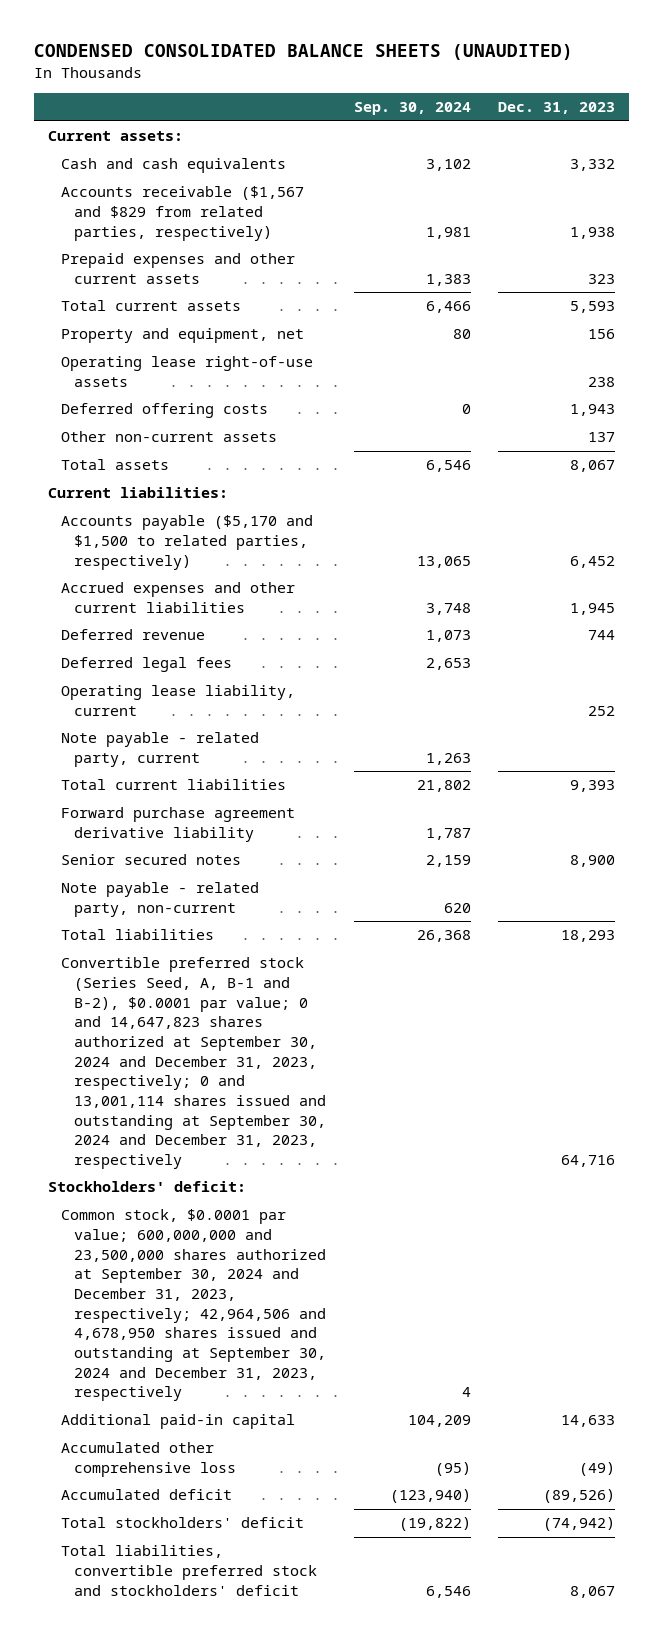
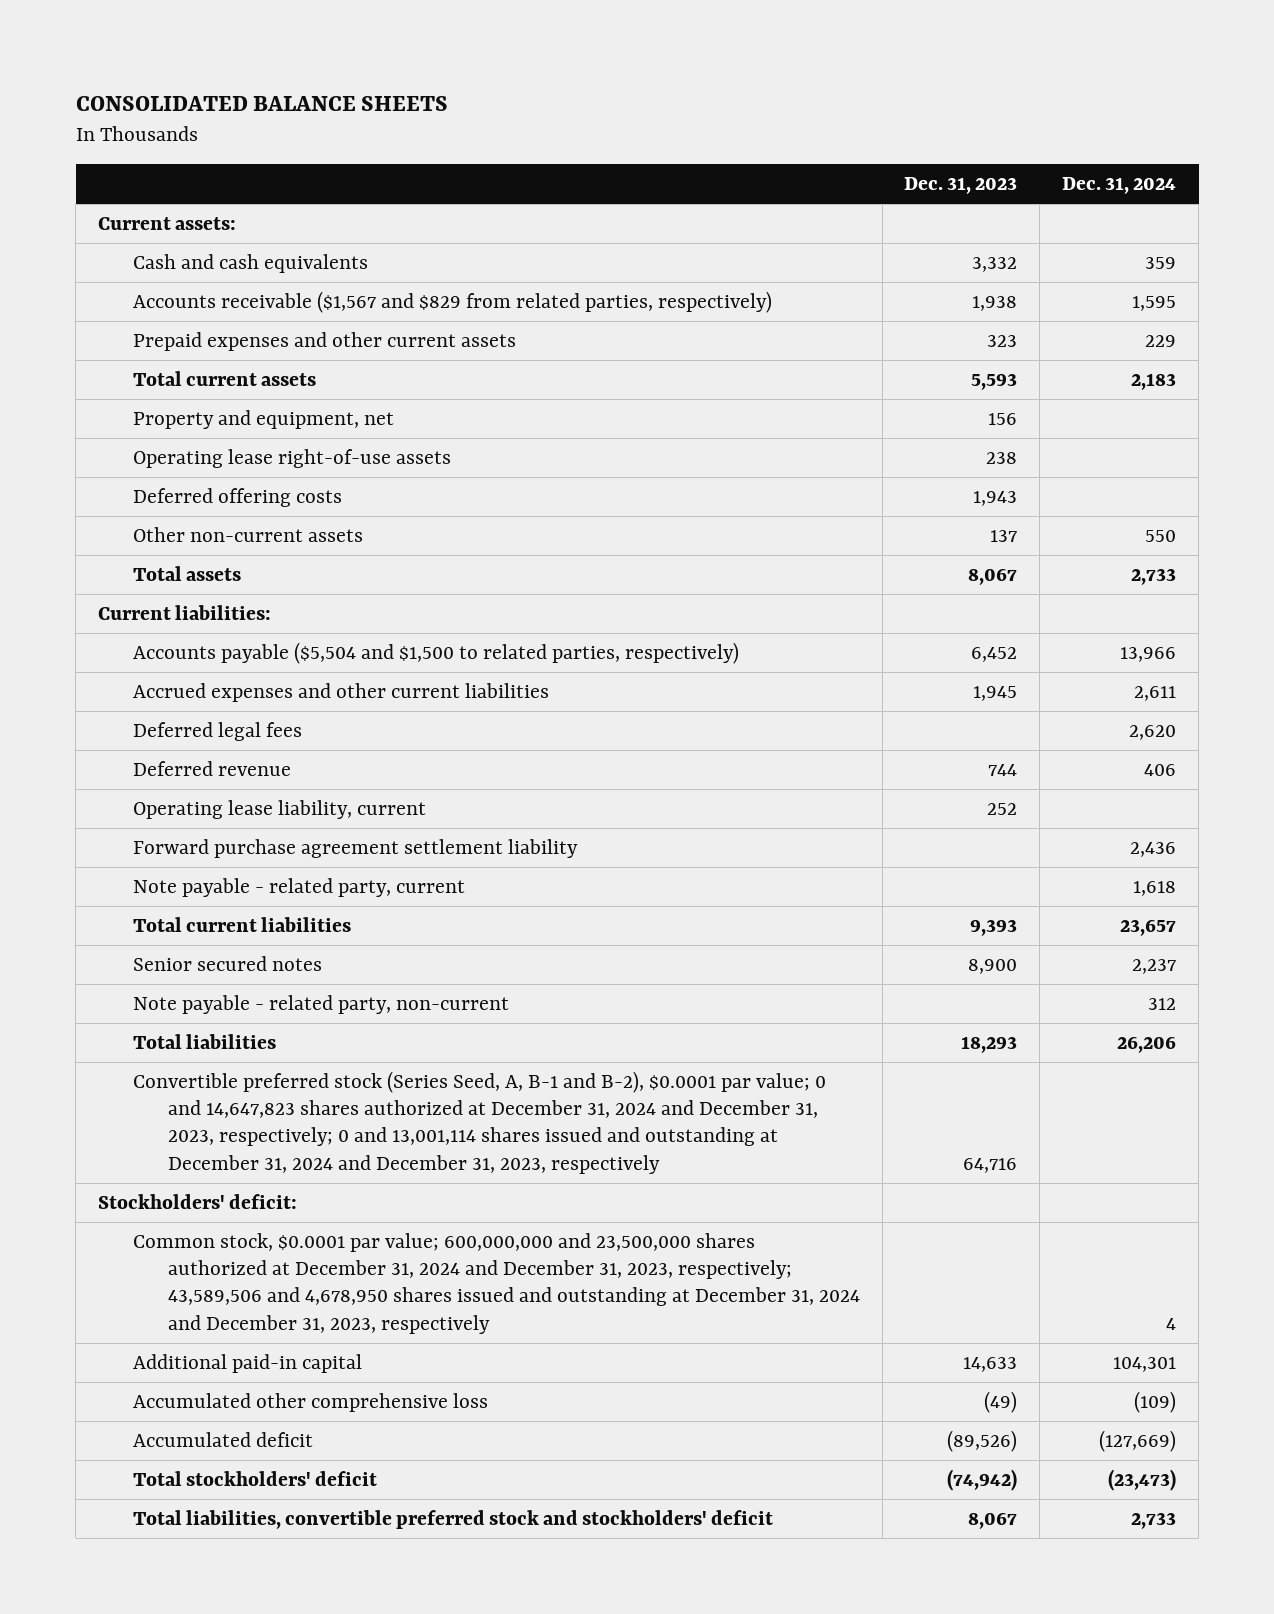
[33,44,573,61] CONDENSED CONSOLIDATED BALANCE SHEETS (UNAUDITED) -> [75,95,448,111] CONSOLIDATED BALANCE SHEETS
[353,102,471,116] Sep. 30, 2024 -> none
none -> [1062,177,1177,195] Dec. 31, 2024
[60,515,313,570] Accounts payable ($5,170 and $1,500 to related parties, respectively) -> [132,642,739,665] Accounts payable ($5,504 and $1,500 to related parties, respectively)
[60,629,205,641] Deferred revenue -> [132,761,291,777] Deferred revenue
none -> [132,839,578,859] Forward purchase agreement settlement liability
[60,807,295,842] Forward purchase agreement derivative liability -> none
[60,957,327,1169] Convertible preferred stock (Series Seed, A, B-1 and B-2), $0.0001 par value; 0 and 14,647,823 shares authorized at September 30, 2024 and December 31, 2023, respectively; 0 and 13,001,114 shares issued and outstanding at September 30, 2024 and December 31, 2023, respectively -> [132,1071,826,1174] Convertible preferred stock (Series Seed, A, B-1 and B-2), $0.0001 par value; 0 and 14,647,823 shares authorized at December 31, 2024 and December 31, 2023, respectively; 0 and 13,001,114 shares issued and outstanding at December 31, 2024 and December 31, 2023, respectively
[60,1209,327,1402] Common stock, $0.0001 par value; 600,000,000 and 23,500,000 shares authorized at September 30, 2024 and December 31, 2023, respectively; 42,964,506 and 4,678,950 shares issued and outstanding at September 30, 2024 and December 31, 2023, respectively -> [132,1233,860,1334] Common stock, $0.0001 par value; 600,000,000 and 23,500,000 shares authorized at December 31, 2024 and December 31, 2023, respectively; 43,589,506 and 4,678,950 shares issued and outstanding at December 31, 2024 and December 31, 2023, respectively

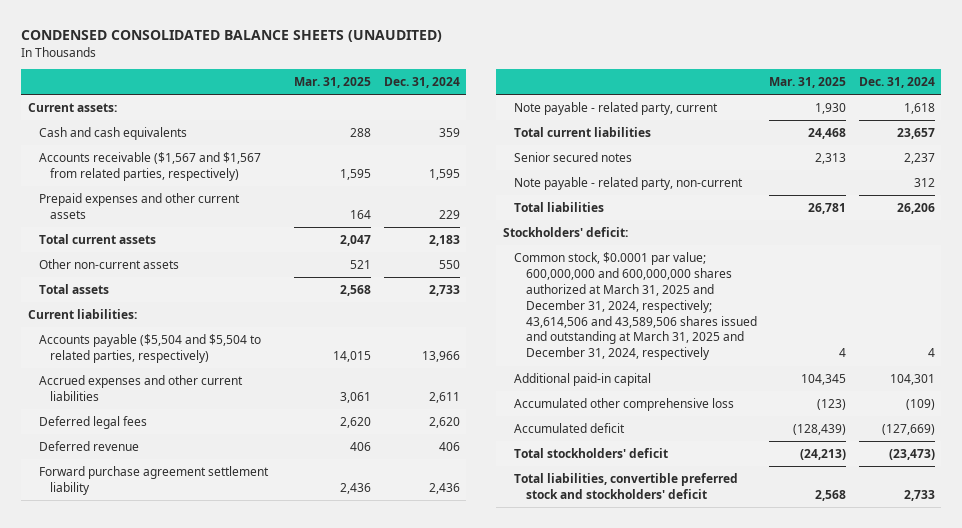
[75,95,448,111] CONSOLIDATED BALANCE SHEETS -> [21,30,443,43] CONDENSED CONSOLIDATED BALANCE SHEETS (UNAUDITED)
[904,177,1018,195] Dec. 31, 2023 -> none
none -> [294,77,372,89] Mar. 31, 2025
[132,291,772,314] Accounts receivable ($1,567 and $829 from related parties, respectively) -> [39,152,262,181] Accounts receivable ($1,567 and $1,567 from related parties, respectively)
[132,410,394,430] Property and equipment, net -> none
[132,449,451,469] Operating lease right-of-use assets -> none
[132,488,342,508] Deferred offering costs -> none
[132,642,739,665] Accounts payable ($5,504 and $1,500 to related parties, respectively) -> [39,334,262,363] Accounts payable ($5,504 and $5,504 to related parties, respectively)
[132,800,426,820] Operating lease liability, current -> none
[132,1071,826,1174] Convertible preferred stock (Series Seed, A, B-1 and B-2), $0.0001 par value; 0 and 14,647,823 shares authorized at December 31, 2024 and December 31, 2023, respectively; 0 and 13,001,114 shares issued and outstanding at December 31, 2024 and December 31, 2023, respectively -> none
[132,1233,860,1334] Common stock, $0.0001 par value; 600,000,000 and 23,500,000 shares authorized at December 31, 2024 and December 31, 2023, respectively; 43,589,506 and 4,678,950 shares issued and outstanding at December 31, 2024 and December 31, 2023, respectively -> [514,252,757,361] Common stock, $0.0001 par value; 600,000,000 and 600,000,000 shares authorized at March 31, 2025 and December 31, 2024, respectively; 43,614,506 and 43,589,506 shares issued and outstanding at March 31, 2025 and December 31, 2024, respectively

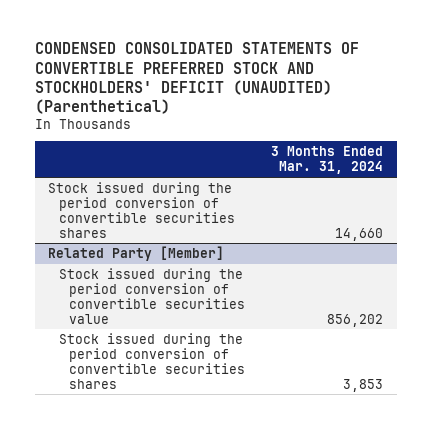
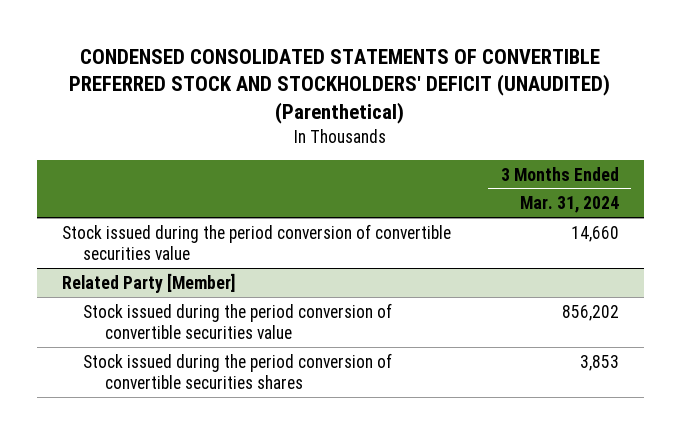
[48,181,235,238] Stock issued during the period conversion of convertible securities shares -> [61,223,451,260] Stock issued during the period conversion of convertible securities value

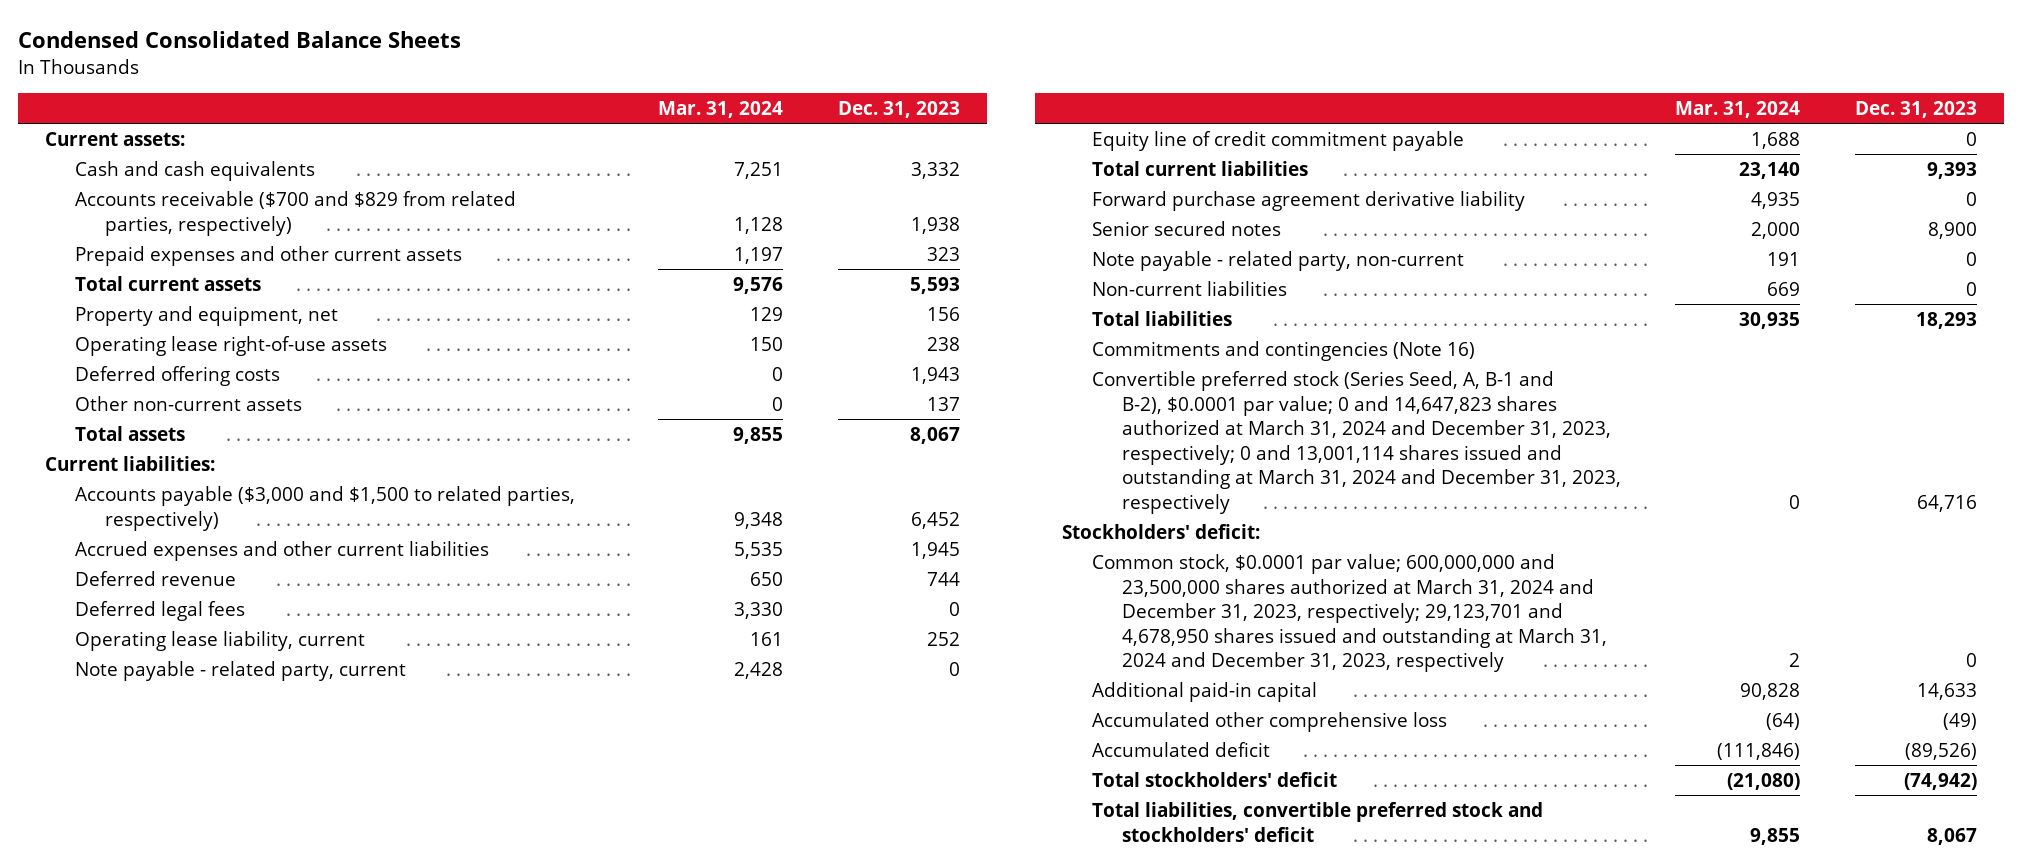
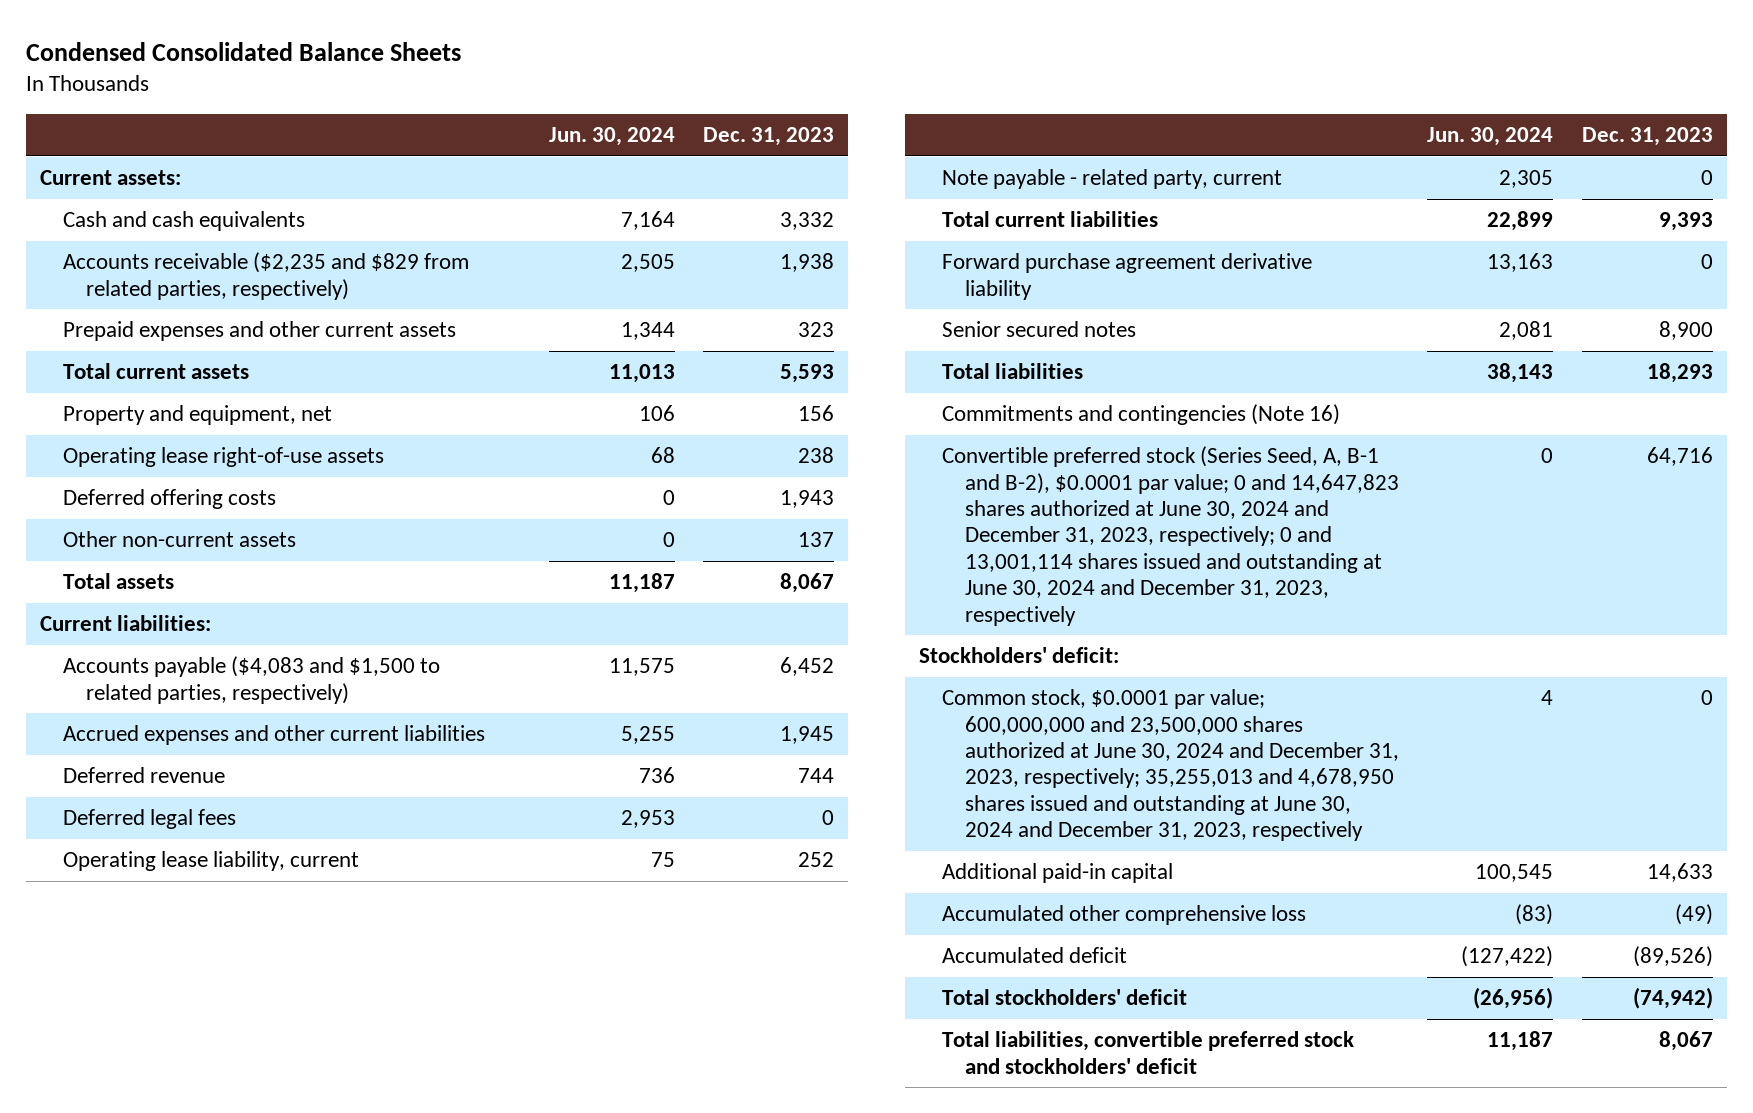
[658,101,784,119] Mar. 31, 2024 -> none
none -> [548,127,675,147] Jun. 30, 2024
[75,190,517,236] Accounts receivable ($700 and $829 from related parties, respectively) -> [63,252,470,300] Accounts receivable ($2,235 and $829 from related parties, respectively)
[75,485,576,531] Accounts payable ($3,000 and $1,500 to related parties, respectively) -> [63,656,441,704] Accounts payable ($4,083 and $1,500 to related parties, respectively)
[1092,130,1465,151] Equity line of credit commitment payable -> none
[1092,250,1465,271] Note payable - related party, non-current -> none
[1092,280,1288,296] Non-current liabilities -> none
[1092,370,1622,514] Convertible preferred stock (Series Seed, A, B-1 and B-2), $0.0001 par value; 0 and 14,647,823 shares authorized at March 31, 2024 and December 31, 2023, respectively; 0 and 13,001,114 shares issued and outstanding at March 31, 2024 and December 31, 2023, respectively -> [942,446,1400,626] Convertible preferred stock (Series Seed, A, B-1 and B-2), $0.0001 par value; 0 and 14,647,823 shares authorized at June 30, 2024 and December 31, 2023, respectively; 0 and 13,001,114 shares issued and outstanding at June 30, 2024 and December 31, 2023, respectively
[1092,553,1608,673] Common stock, $0.0001 par value; 600,000,000 and 23,500,000 shares authorized at March 31, 2024 and December 31, 2023, respectively; 29,123,701 and 4,678,950 shares issued and outstanding at March 31, 2024 and December 31, 2023, respectively -> [942,689,1400,842] Common stock, $0.0001 par value; 600,000,000 and 23,500,000 shares authorized at June 30, 2024 and December 31, 2023, respectively; 35,255,013 and 4,678,950 shares issued and outstanding at June 30, 2024 and December 31, 2023, respectively

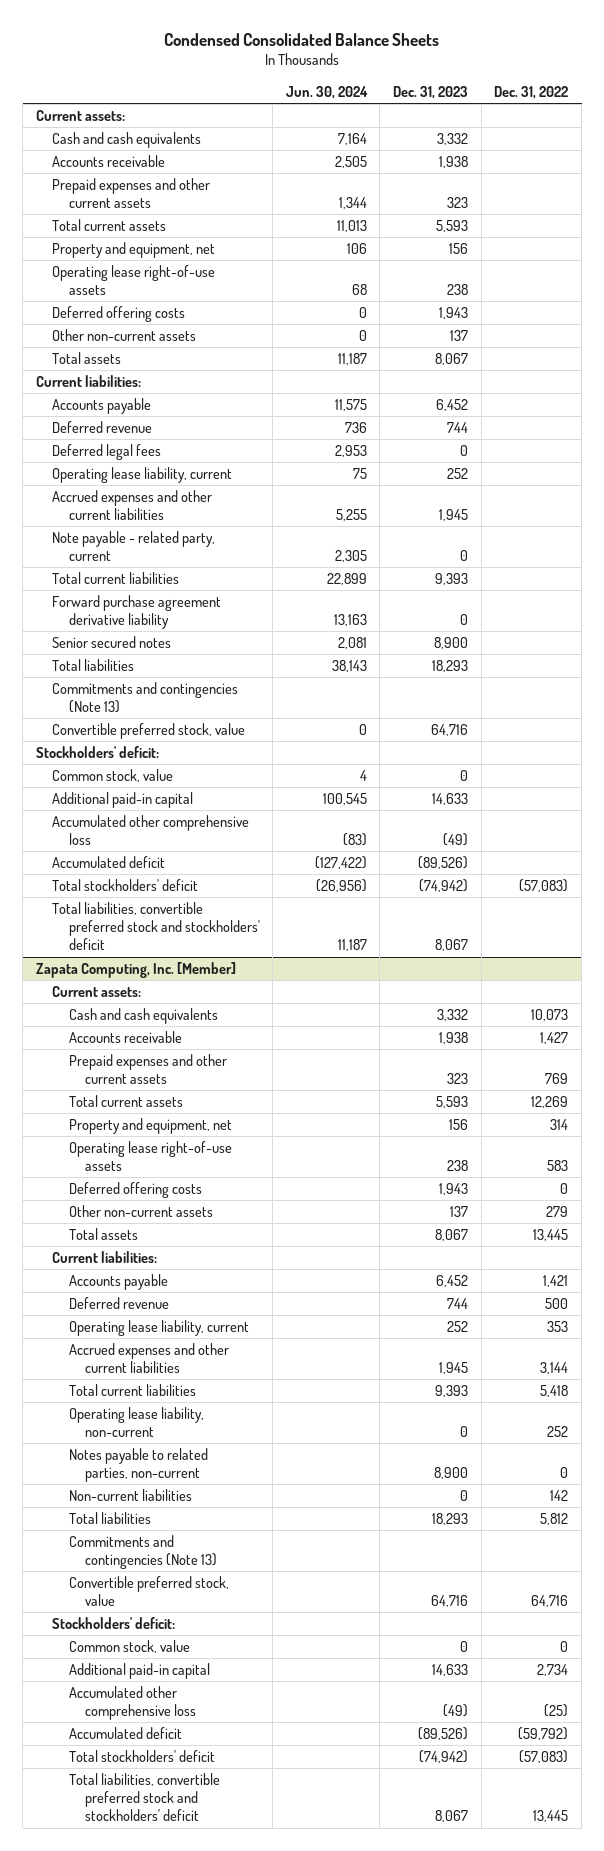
none -> [494,86,569,100] Dec. 31, 2022
[63,252,470,300] Accounts receivable ($2,235 and $829 from related parties, respectively) -> [52,154,166,167] Accounts receivable
[63,656,441,704] Accounts payable ($4,083 and $1,500 to related parties, respectively) -> [52,397,152,414] Accounts payable
[63,725,486,746] Accrued expenses and other current liabilities -> [52,489,213,521] Accrued expenses and other current liabilities
[942,404,1341,426] Commitments and contingencies (Note 16) -> [52,681,239,714] Commitments and contingencies (Note 13)
[942,446,1400,626] Convertible preferred stock (Series Seed, A, B-1 and B-2), $0.0001 par value; 0 and 14,647,823 shares authorized at June 30, 2024 and December 31, 2023, respectively; 0 and 13,001,114 shares issued and outstanding at June 30, 2024 and December 31, 2023, respectively -> [52,722,246,739] Convertible preferred stock, value
[942,689,1400,842] Common stock, $0.0001 par value; 600,000,000 and 23,500,000 shares authorized at June 30, 2024 and December 31, 2023, respectively; 35,255,013 and 4,678,950 shares issued and outstanding at June 30, 2024 and December 31, 2023, respectively -> [52,768,174,782] Common stock, value
none -> [35,961,236,978] Zapata Computing, Inc. [Member]
none -> [52,985,142,997] Current assets:
none -> [68,1007,218,1024] Cash and cash equivalents
none -> [68,1030,182,1043] Accounts receivable
none -> [68,1053,227,1085] Prepaid expenses and other current assets
none -> [68,1094,183,1107] Total current assets
none -> [68,1117,232,1134] Property and equipment, net
none -> [68,1140,232,1172] Operating lease right-of-use assets
none -> [68,1181,202,1198] Deferred offering costs
none -> [68,1204,213,1217] Other non-current assets
none -> [68,1227,138,1240] Total assets
none -> [52,1250,158,1263] Current liabilities:
none -> [68,1273,168,1290] Accounts payable
none -> [68,1296,169,1309] Deferred revenue
none -> [68,1319,249,1336] Operating lease liability, current
none -> [68,1342,229,1374] Accrued expenses and other current liabilities
none -> [68,1383,196,1396] Total current liabilities
none -> [68,1406,204,1438] Operating lease liability, non-current
none -> [68,1447,208,1483] Notes payable to related parties, non-current
none -> [68,1488,192,1501] Non-current liabilities
none -> [68,1511,151,1524] Total liabilities
none -> [68,1534,217,1570] Commitments and contingencies (Note 13)
none -> [68,1575,229,1607] Convertible preferred stock, value
none -> [52,1616,176,1629] Stockholders' deficit:
none -> [68,1639,190,1653] Common stock, value
none -> [68,1662,210,1679] Additional paid-in capital
none -> [68,1685,196,1721] Accumulated other comprehensive loss
none -> [68,1726,182,1739] Accumulated deficit
none -> [68,1749,215,1762] Total stockholders' deficit
none -> [68,1772,220,1822] Total liabilities, convertible preferred stock and stockholders' deficit

